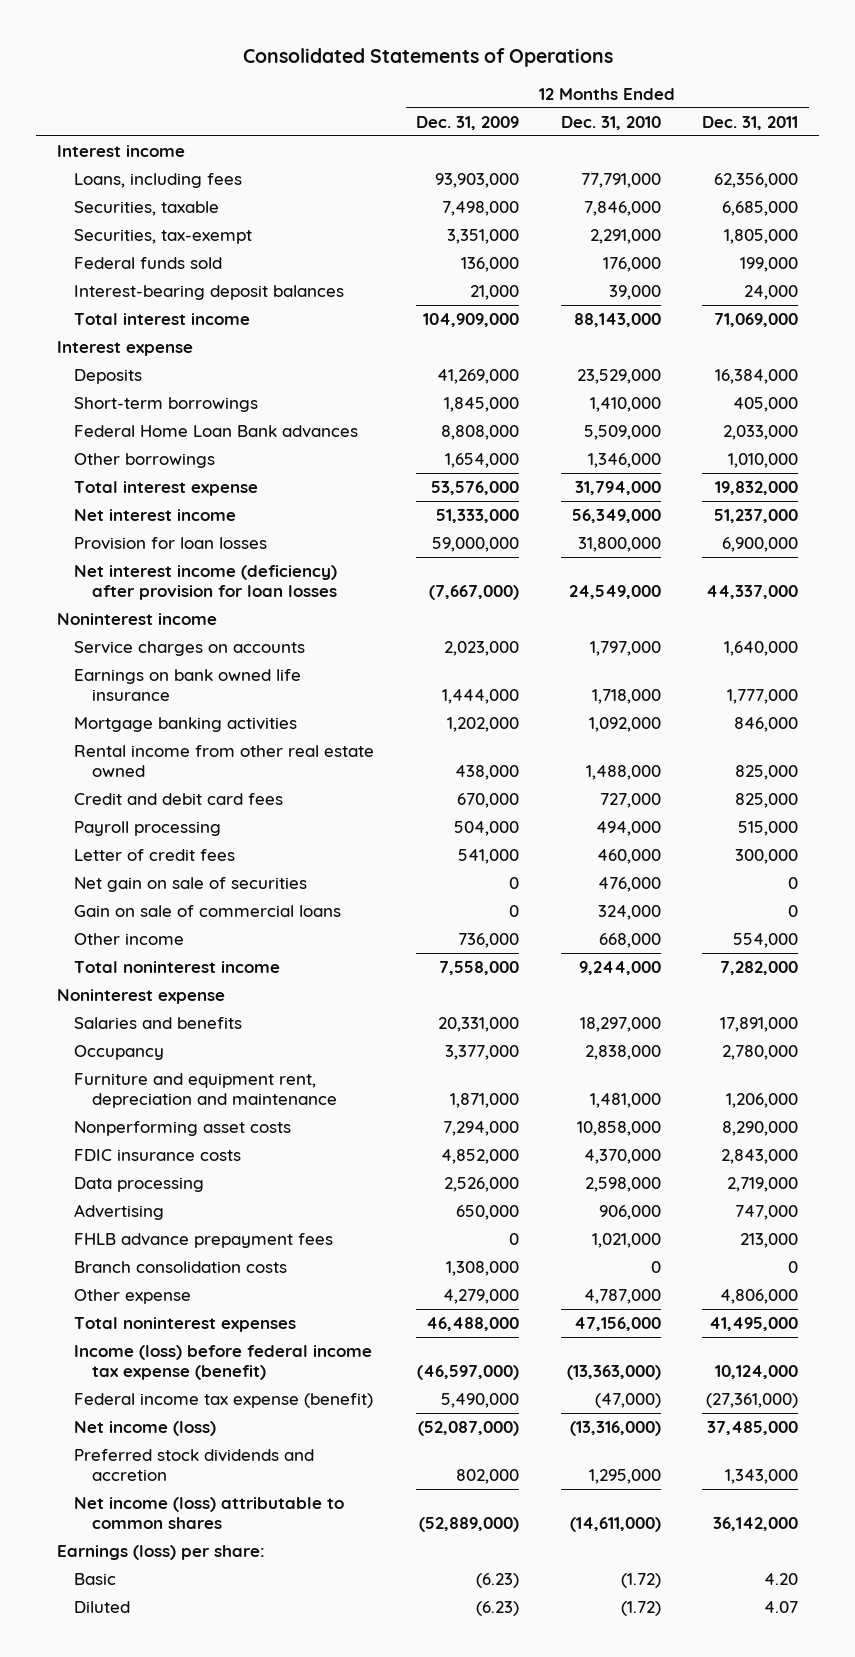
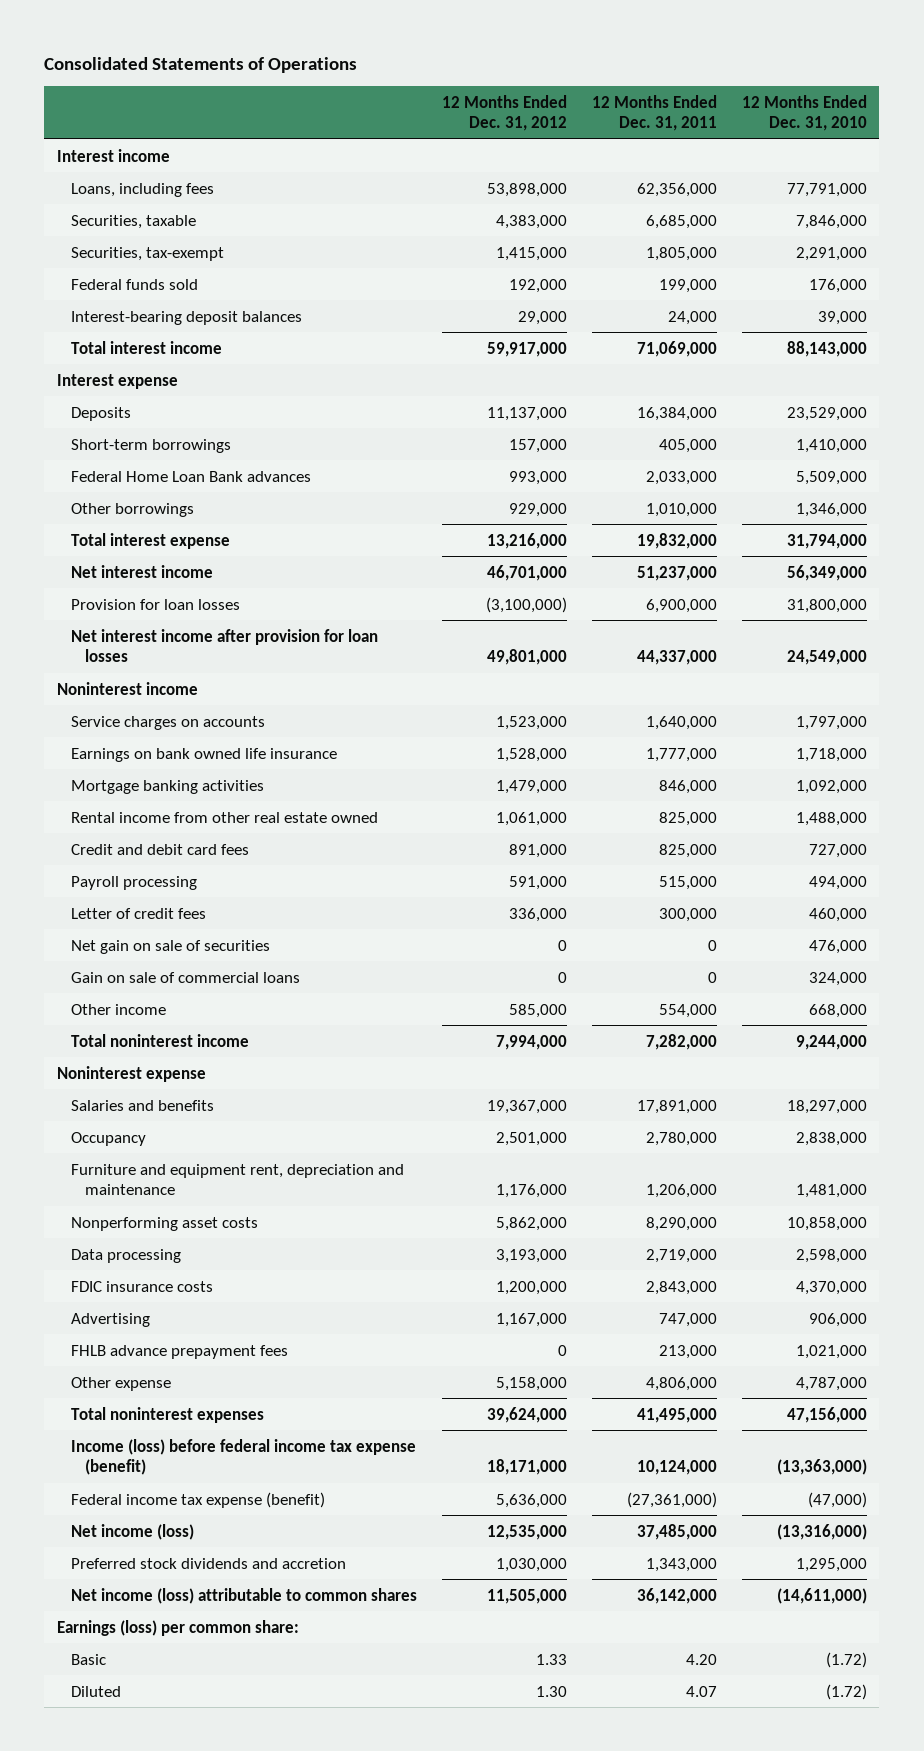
[415,115,519,130] Dec. 31, 2009 -> none
none -> [442,94,568,132] 12 Months Ended Dec. 31, 2012
[74,565,338,601] Net interest income (deficiency) after provision for loan losses -> [71,628,379,662] Net interest income after provision for loan losses
[74,1149,242,1162] FDIC insurance costs -> [71,1280,214,1292] FDIC insurance costs
[74,1261,288,1274] Branch consolidation costs -> none
[57,1545,266,1561] Earnings (loss) per share: -> [56,1619,299,1636] Earnings (loss) per common share:

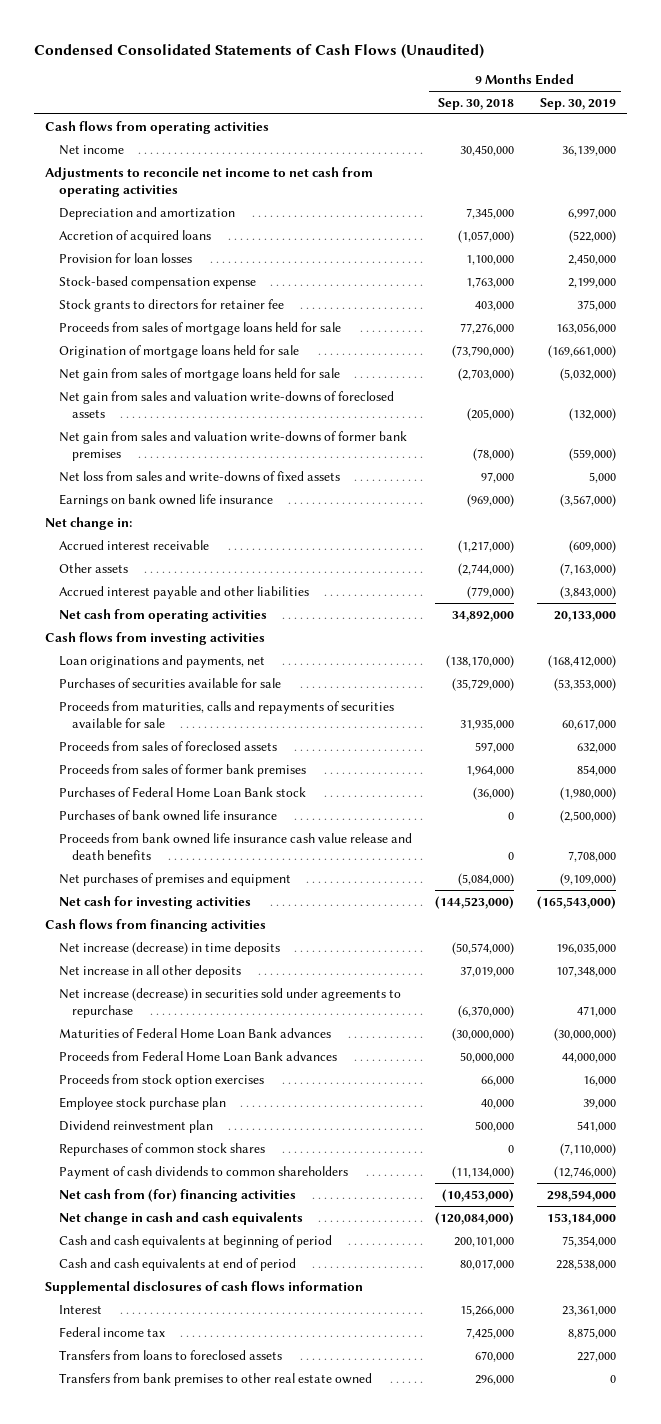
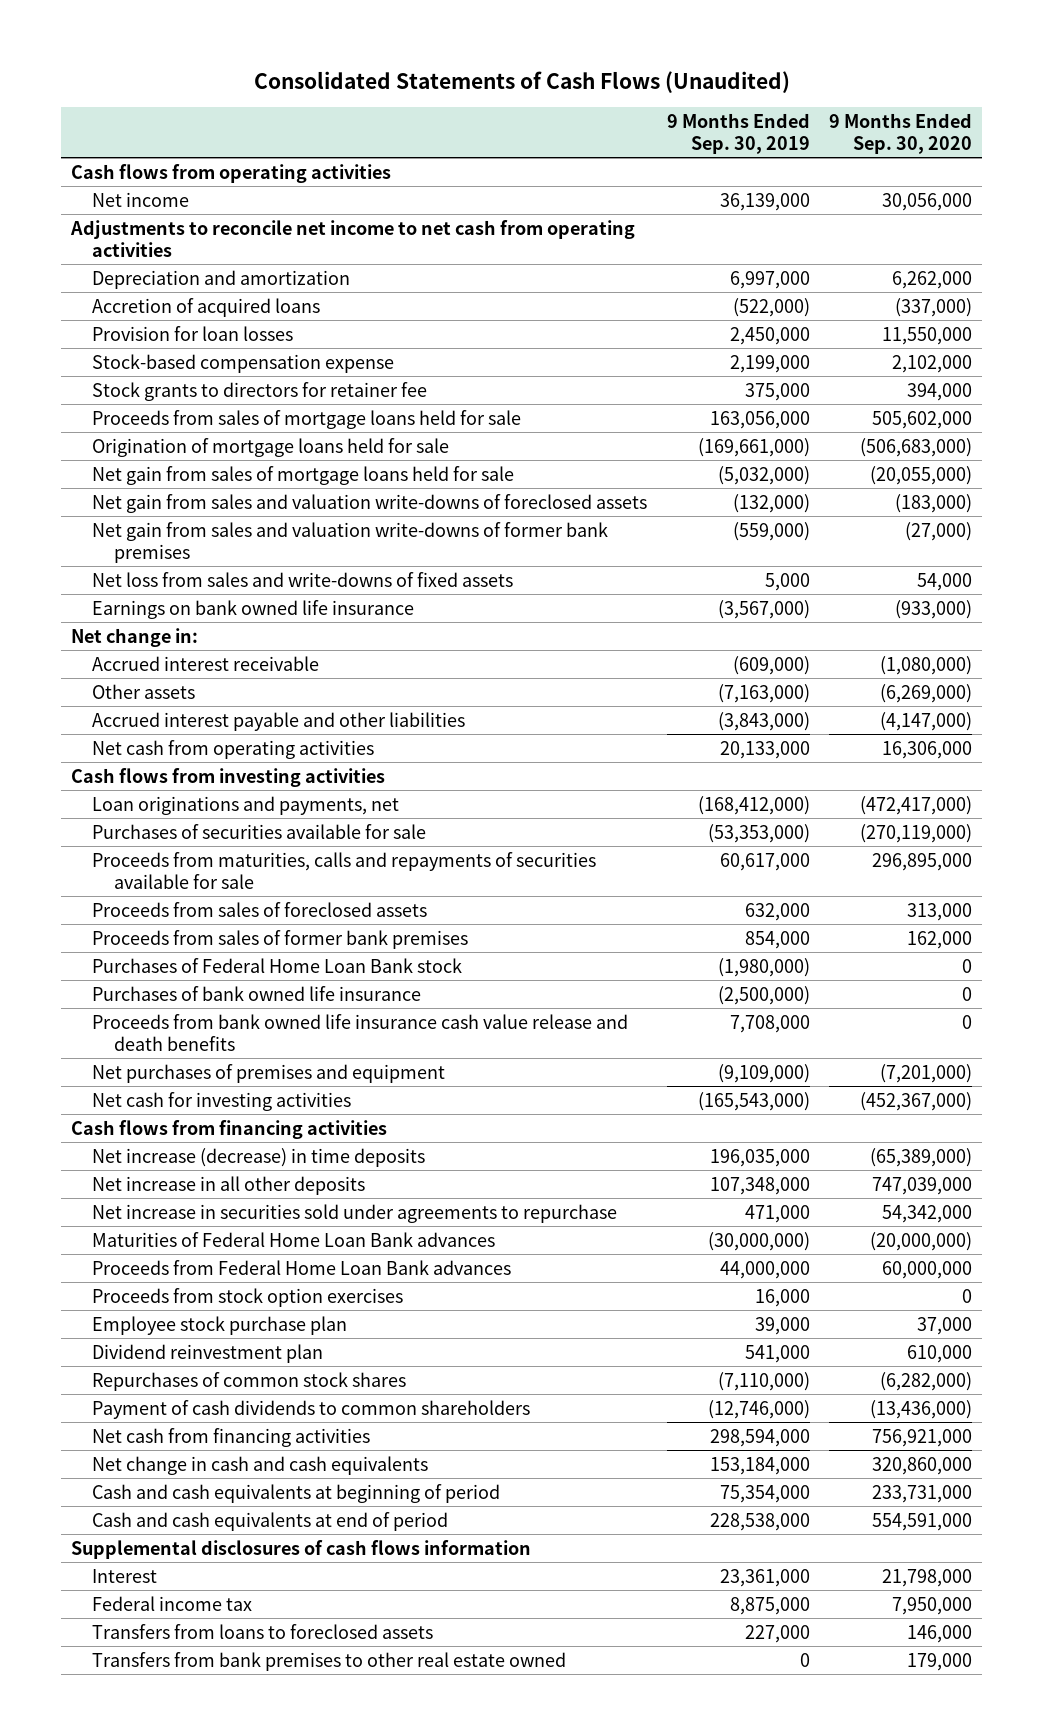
[33,43,484,59] Condensed Consolidated Statements of Cash Flows (Unaudited) -> [253,71,790,94] Consolidated Statements of Cash Flows (Unaudited)
[437,98,514,111] Sep. 30, 2018 -> none
none -> [829,113,973,154] 9 Months Ended Sep. 30, 2020
[58,987,401,1018] Net increase (decrease) in securities sold under agreements to repurchase -> [92,1203,618,1223] Net increase in securities sold under agreements to repurchase
[58,1188,296,1202] Net cash from (for) financing activities -> [92,1427,371,1447] Net cash from financing activities

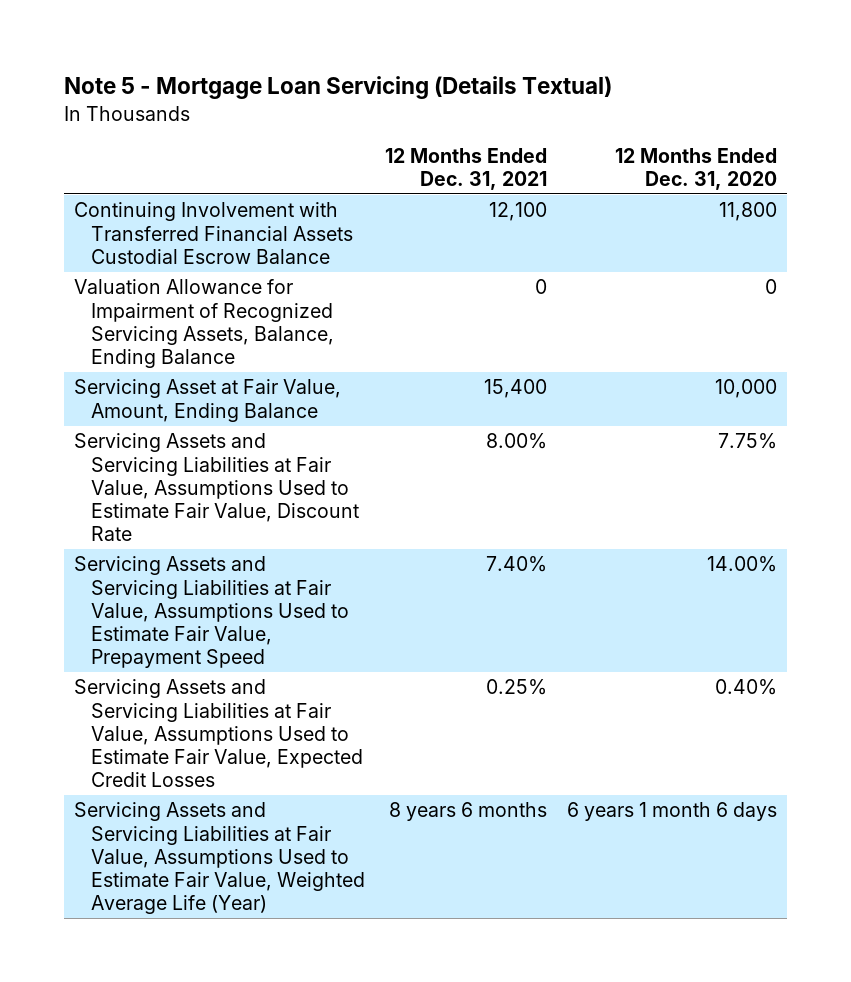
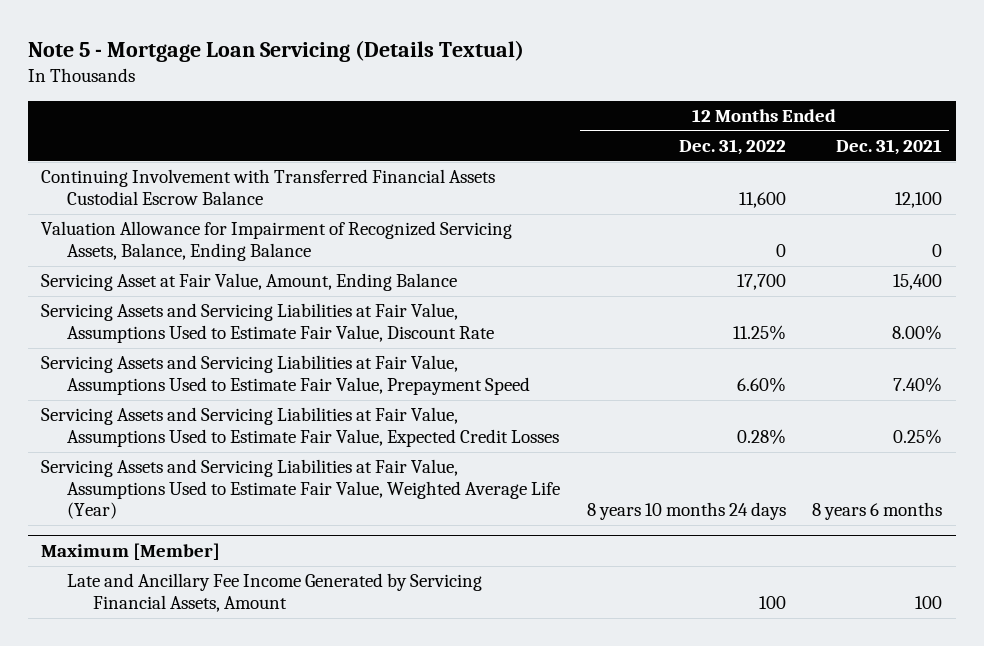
[614,147,777,190] 12 Months Ended Dec. 31, 2020 -> none
none -> [678,139,786,156] Dec. 31, 2022
none -> [41,543,221,561] Maximum [Member]
none -> [67,573,483,612] Late and Ancillary Fee Income Generated by Servicing Financial Assets, Amount

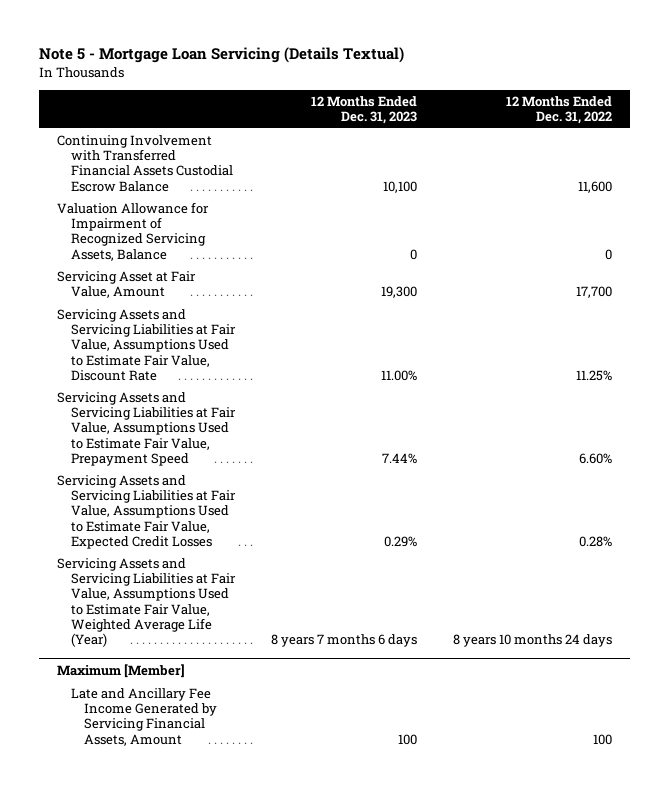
[836,139,943,156] Dec. 31, 2021 -> none
none -> [310,95,417,124] 12 Months Ended Dec. 31, 2023
[41,221,513,261] Valuation Allowance for Impairment of Recognized Servicing Assets, Balance, Ending Balance -> [56,202,209,261] Valuation Allowance for Impairment of Recognized Servicing Assets, Balance
[41,273,458,292] Servicing Asset at Fair Value, Amount, Ending Balance -> [56,271,196,299] Servicing Asset at Fair Value, Amount

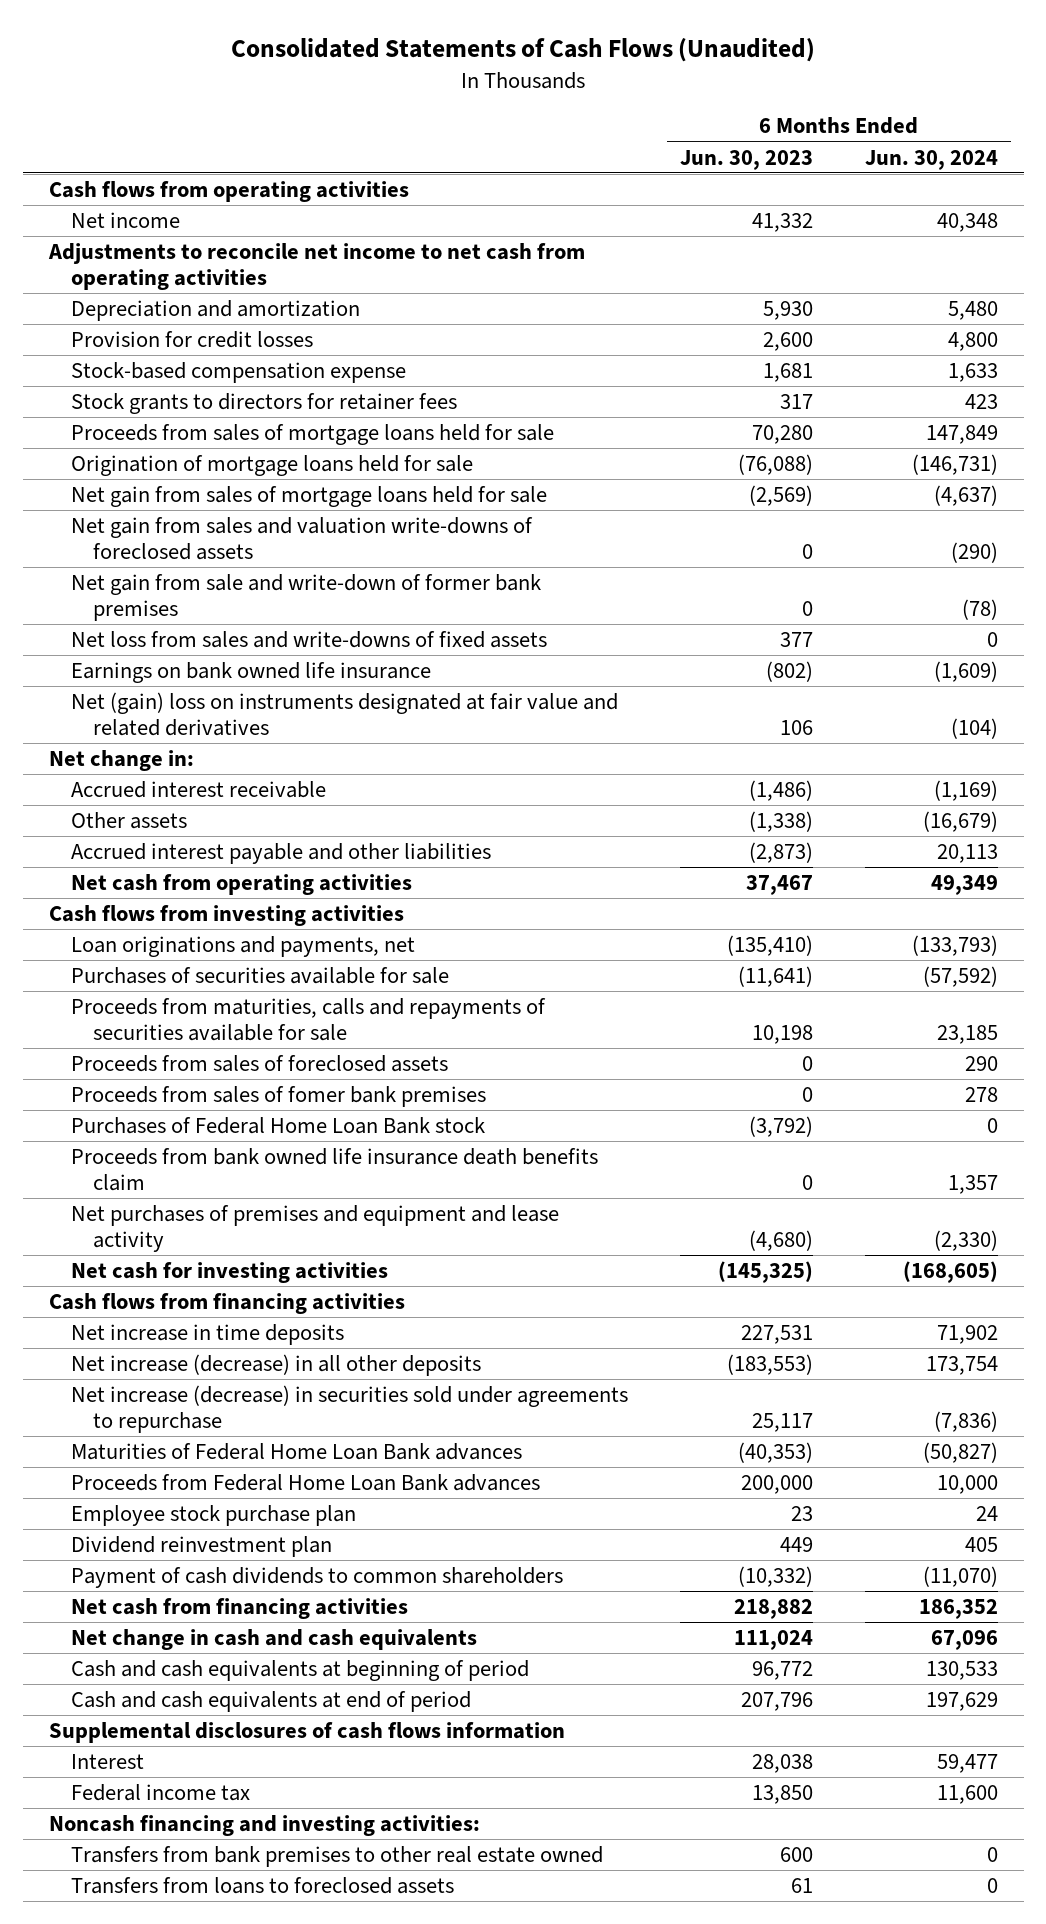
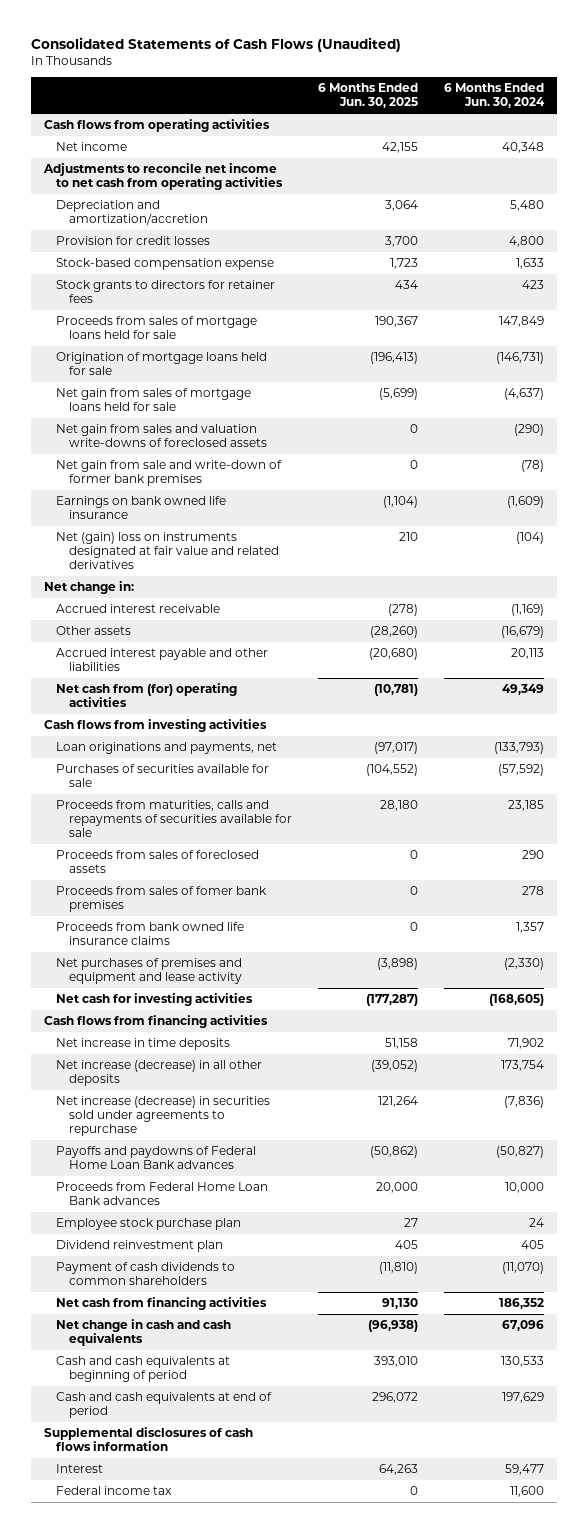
[679,149,813,170] Jun. 30, 2023 -> none
none -> [317,83,418,108] 6 Months Ended Jun. 30, 2025
[70,300,360,322] Depreciation and amortization -> [56,200,208,226] Depreciation and amortization/accretion
[70,631,547,649] Net loss from sales and write-downs of fixed assets -> none
[70,874,412,896] Net cash from operating activities -> [56,683,238,708] Net cash from (for) operating activities
[70,1117,485,1135] Purchases of Federal Home Loan Bank stock -> none
[70,1148,598,1192] Proceeds from bank owned life insurance death benefits claim -> [56,922,245,946] Proceeds from bank owned life insurance claims
[70,1443,522,1461] Maturities of Federal Home Loan Bank advances -> [56,1146,257,1170] Payoffs and paydowns of Federal Home Loan Bank advances
[48,1815,480,1837] Noncash financing and investing activities: -> none
[70,1846,603,1868] Transfers from bank premises to other real estate owned -> none
[70,1877,454,1895] Transfers from loans to foreclosed assets -> none

